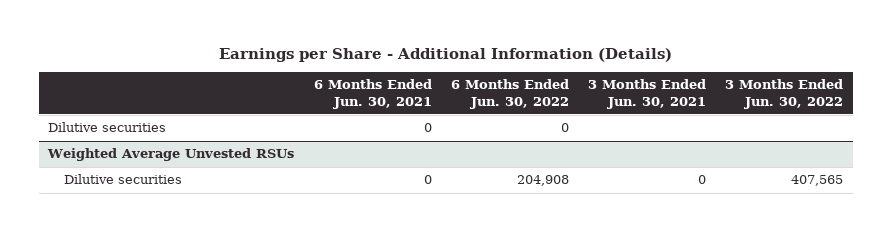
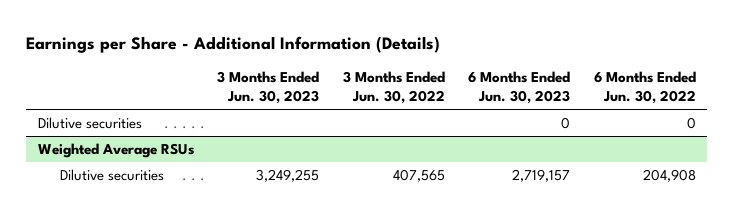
[313,79,432,109] 6 Months Ended Jun. 30, 2021 -> none
[587,79,706,109] 3 Months Ended Jun. 30, 2021 -> none
none -> [217,71,320,105] 3 Months Ended Jun. 30, 2023
none -> [468,71,571,105] 6 Months Ended Jun. 30, 2023
[47,148,295,162] Weighted Average Unvested RSUs -> [37,142,194,158] Weighted Average RSUs

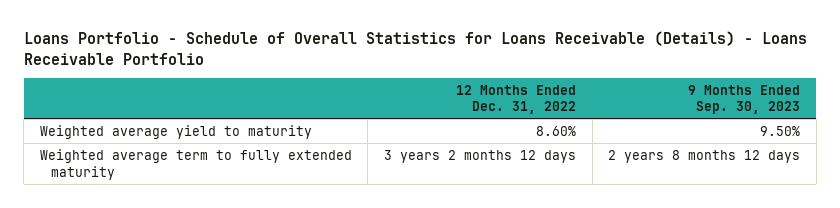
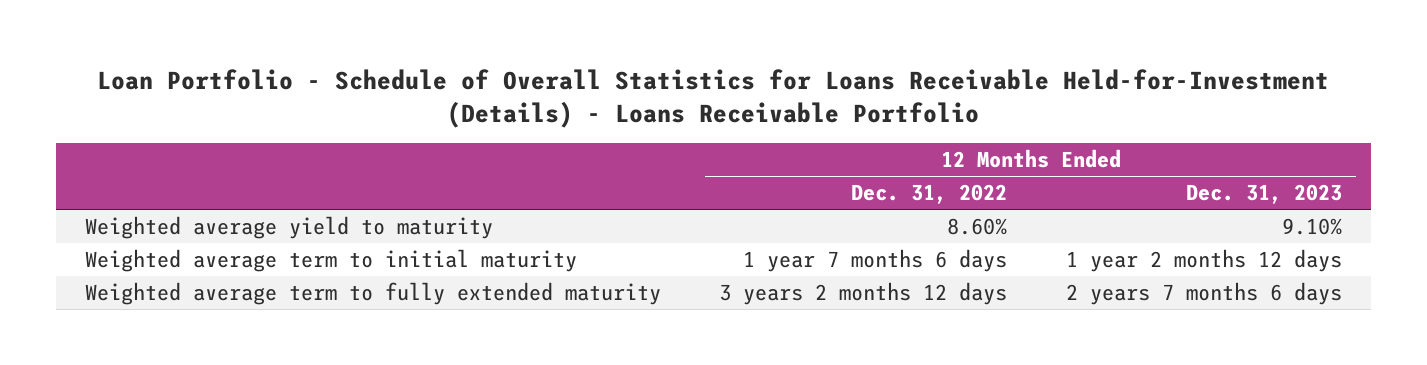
[23,31,807,65] Loans Portfolio - Schedule of Overall Statistics for Loans Receivable (Details) - Loans Receivable Portfolio -> [97,68,1330,128] Loan Portfolio - Schedule of Overall Statistics for Loans Receivable Held-for-Investment (Details) - Loans Receivable Portfolio
[688,84,801,115] 9 Months Ended Sep. 30, 2023 -> none
none -> [1185,184,1342,205] Dec. 31, 2023
none -> [85,248,578,272] Weighted average term to initial maturity

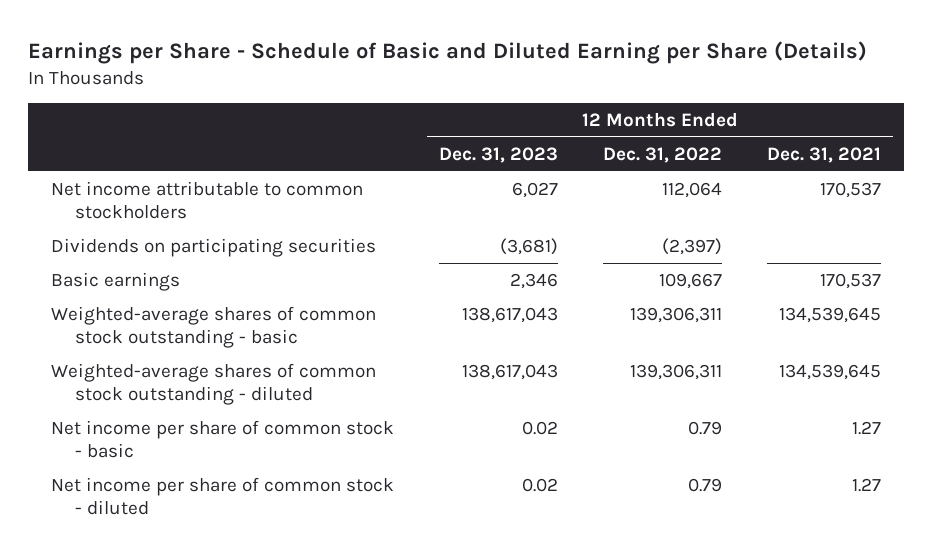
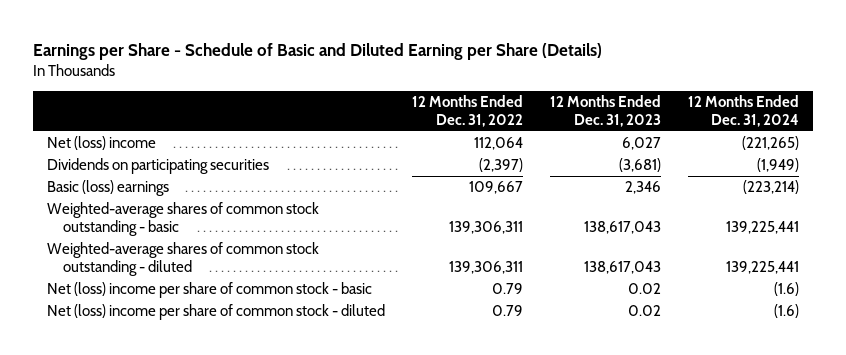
[767,146,882,163] Dec. 31, 2021 -> none
none -> [687,94,799,127] 12 Months Ended Dec. 31, 2024
[50,181,363,219] Net income attributable to common stockholders -> [46,136,156,151] Net (loss) income
[50,272,180,292] Basic earnings -> [46,180,169,197] Basic (loss) earnings
[50,420,394,458] Net income per share of common stock - basic -> [46,282,372,299] Net (loss) income per share of common stock - basic
[50,477,394,515] Net income per share of common stock - diluted -> [46,304,385,321] Net (loss) income per share of common stock - diluted

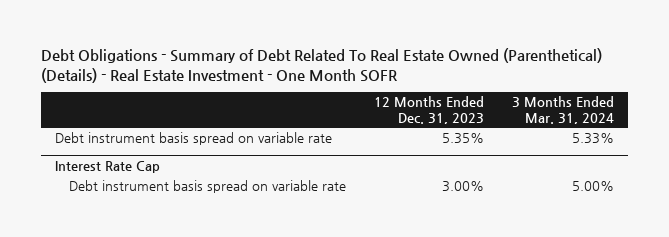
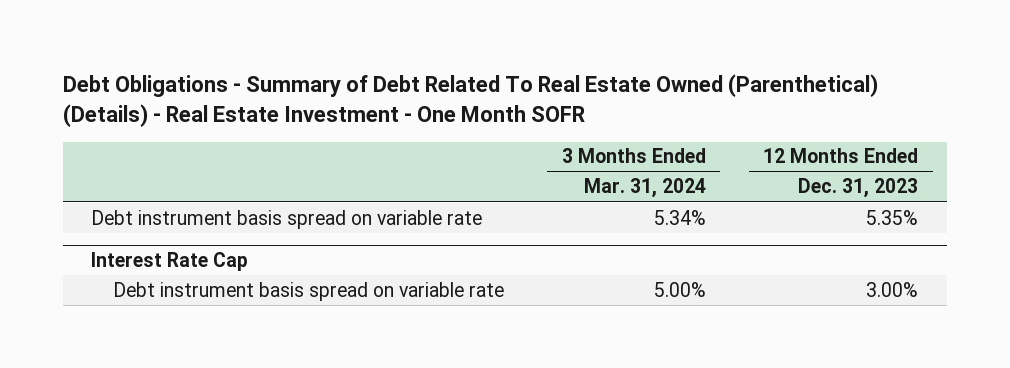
[571,133,614,145] 5.33% -> [653,209,706,225] 5.34%

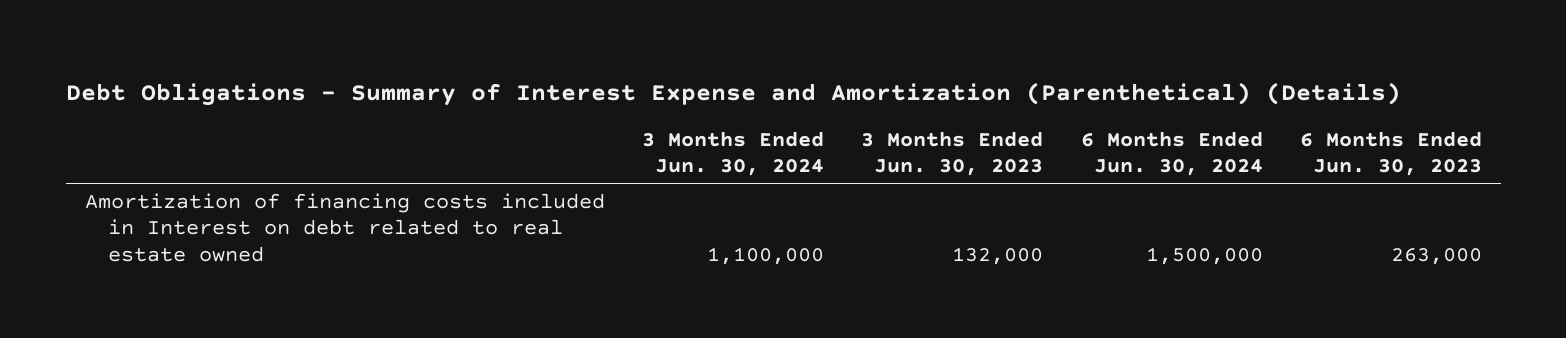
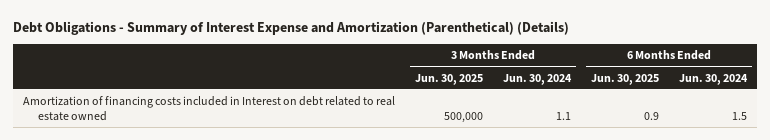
[861,130,1044,177] 3 Months Ended Jun. 30, 2023 -> none
[1299,130,1482,177] 6 Months Ended Jun. 30, 2023 -> none
none -> [415,73,484,85] Jun. 30, 2025
none -> [591,73,660,85] Jun. 30, 2025
[706,247,824,266] 1,100,000 -> [556,112,572,121] 1.1
[1145,247,1263,266] 1,500,000 -> [732,112,748,121] 1.5

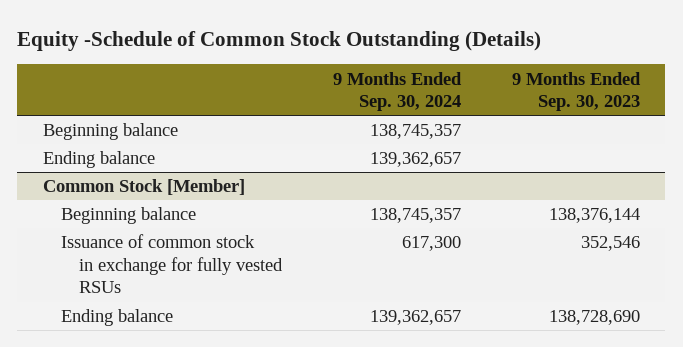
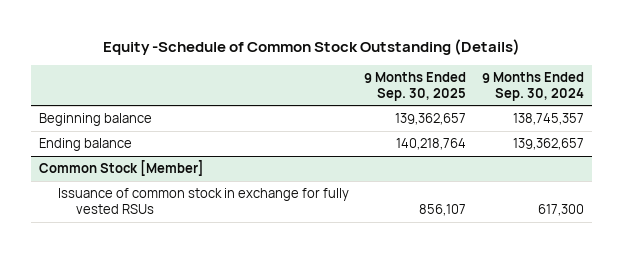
[511,71,641,112] 9 Months Ended Sep. 30, 2023 -> none
none -> [364,71,467,101] 9 Months Ended Sep. 30, 2025
[60,207,196,225] Beginning balance -> none
[60,309,173,327] Ending balance -> none

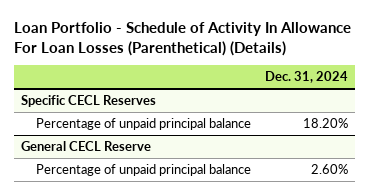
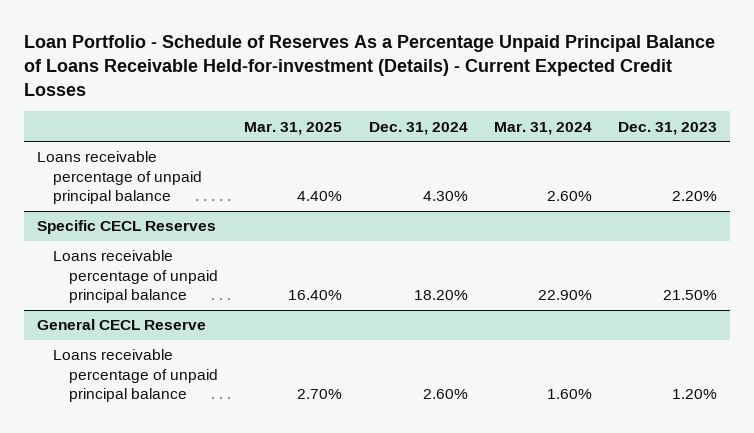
[14,22,352,56] Loan Portfolio - Schedule of Activity In Allowance For Loan Losses (Parenthetical) (Details) -> [23,34,715,96] Loan Portfolio - Schedule of Reserves As a Percentage Unpaid Principal Balance of Loans Receivable Held-for-investment (Details) - Current Expected Credit Losses
none -> [244,121,343,135] Mar. 31, 2025
none -> [493,121,592,135] Mar. 31, 2024
none -> [618,121,718,135] Dec. 31, 2023
none -> [37,151,203,205] Loans receivable percentage of unpaid principal balance
[36,117,252,130] Percentage of unpaid principal balance -> [53,250,219,304] Loans receivable percentage of unpaid principal balance
[36,163,252,176] Percentage of unpaid principal balance -> [53,349,219,403] Loans receivable percentage of unpaid principal balance

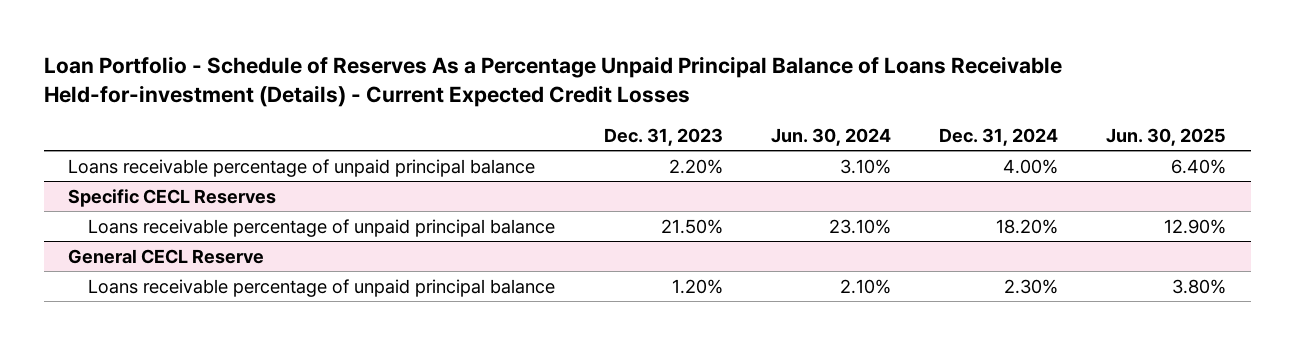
[244,121,343,135] Mar. 31, 2025 -> none
[493,121,592,135] Mar. 31, 2024 -> none
none -> [770,128,891,147] Jun. 30, 2024
none -> [1106,128,1227,147] Jun. 30, 2025
[422,191,468,202] 4.30% -> [1003,158,1059,174] 4.00%
[422,389,468,400] 2.60% -> [1004,278,1059,294] 2.30%

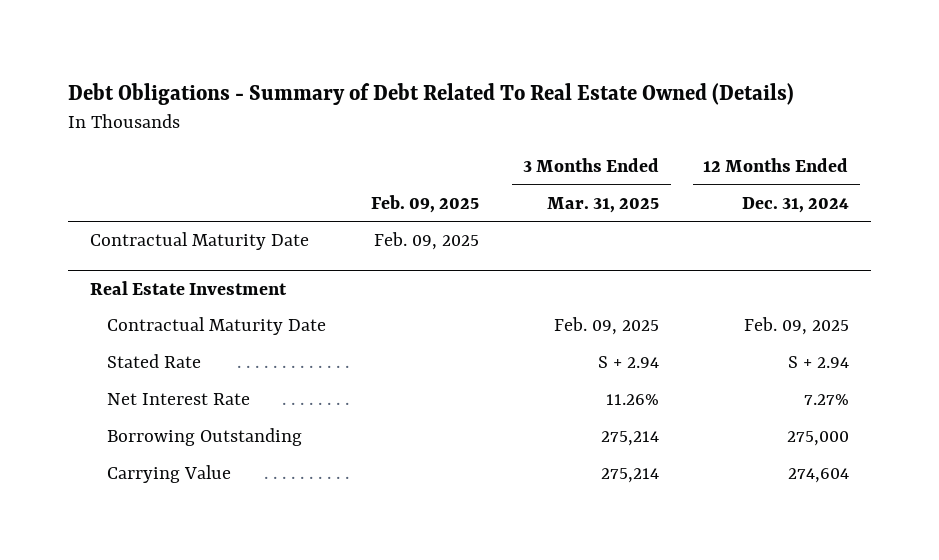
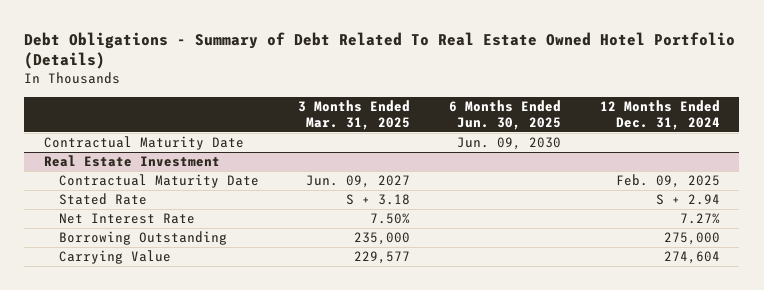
[68,82,795,105] Debt Obligations - Summary of Debt Related To Real Estate Owned (Details) -> [24,31,736,70] Debt Obligations - Summary of Debt Related To Real Estate Owned Hotel Portfolio (Details)
[370,194,479,213] Feb. 09, 2025 -> none
none -> [448,100,561,130] 6 Months Ended Jun. 30, 2025
[554,317,660,336] Feb. 09, 2025 -> [305,175,410,189] Jun. 09, 2027
[598,356,660,369] S + 2.94 -> [345,194,410,206] S + 3.18
[606,394,660,406] 11.26% -> [369,213,410,225] 7.50%
[601,431,660,447] 275,214 -> [353,232,410,246] 235,000
[601,468,660,484] 275,214 -> [353,251,410,265] 229,577

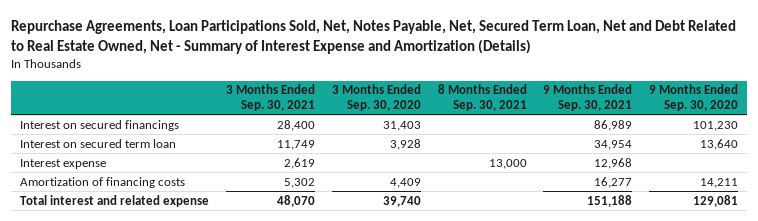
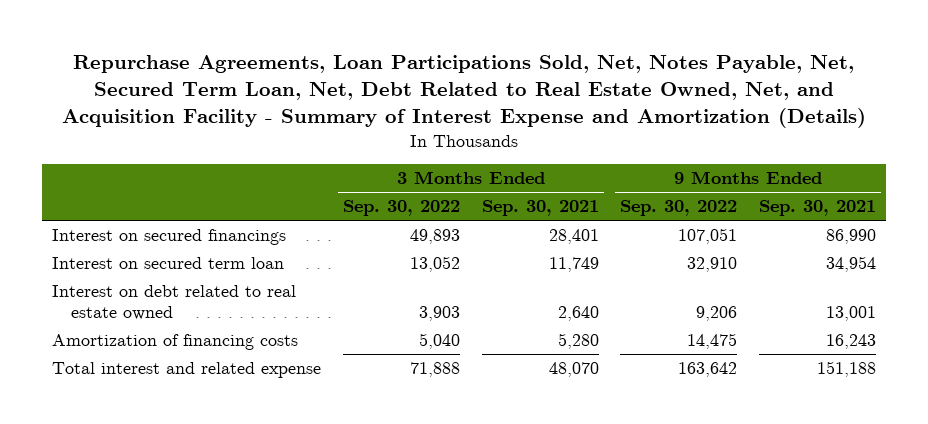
[11,20,737,54] Repurchase Agreements, Loan Participations Sold, Net, Notes Payable, Net, Secured Term Loan, Net and Debt Related to Real Estate Owned, Net - Summary of Interest Expense and Amortization (Details) -> [62,54,867,129] Repurchase Agreements, Loan Participations Sold, Net, Notes Payable, Net, Secured Term Loan, Net, Debt Related to Real Estate Owned, Net, and Acquisition Facility - Summary of Interest Expense and Amortization (Details)
[331,84,421,111] 3 Months Ended Sep. 30, 2020 -> none
[437,84,527,111] 8 Months Ended Sep. 30, 2021 -> none
[649,84,739,111] 9 Months Ended Sep. 30, 2020 -> none
none -> [342,200,460,217] Sep. 30, 2022
none -> [620,200,738,217] Sep. 30, 2022
[276,119,315,131] 28,400 -> [548,229,599,245] 28,401
[594,119,633,131] 86,989 -> [825,229,876,245] 86,990
[19,158,106,169] Interest expense -> none
none -> [52,285,297,321] Interest on debt related to real estate owned
[283,177,315,188] 5,302 -> [557,333,599,350] 5,280
[594,176,633,188] 16,277 -> [825,334,876,350] 16,243

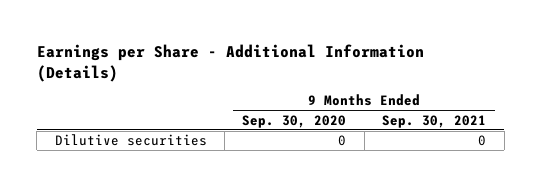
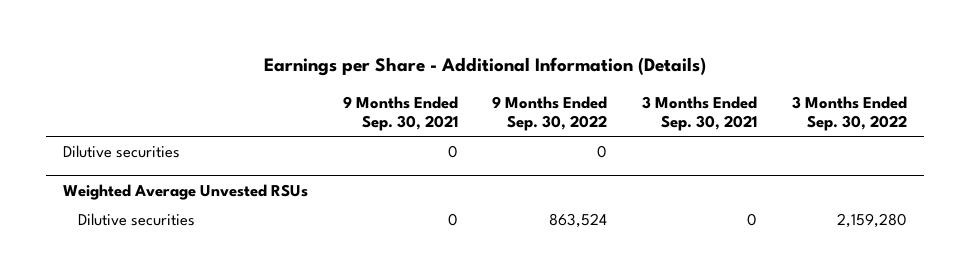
[242,114,347,128] Sep. 30, 2020 -> none
none -> [492,95,608,131] 9 Months Ended Sep. 30, 2022
none -> [641,95,757,131] 3 Months Ended Sep. 30, 2021
none -> [791,95,907,131] 3 Months Ended Sep. 30, 2022
none -> [63,183,309,200] Weighted Average Unvested RSUs
none -> [77,213,195,227] Dilutive securities

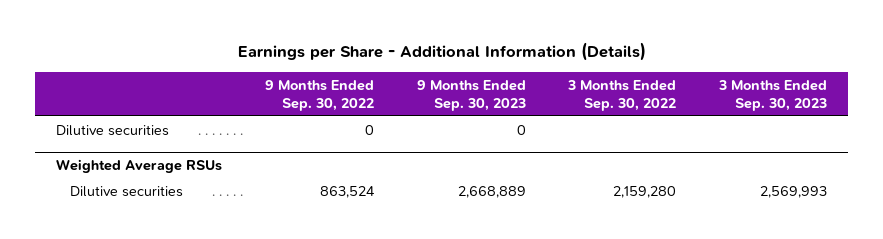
[342,95,458,131] 9 Months Ended Sep. 30, 2021 -> none
[641,95,757,131] 3 Months Ended Sep. 30, 2021 -> none
none -> [416,79,526,112] 9 Months Ended Sep. 30, 2023
none -> [717,79,827,112] 3 Months Ended Sep. 30, 2023
[63,183,309,200] Weighted Average Unvested RSUs -> [56,158,223,173] Weighted Average RSUs

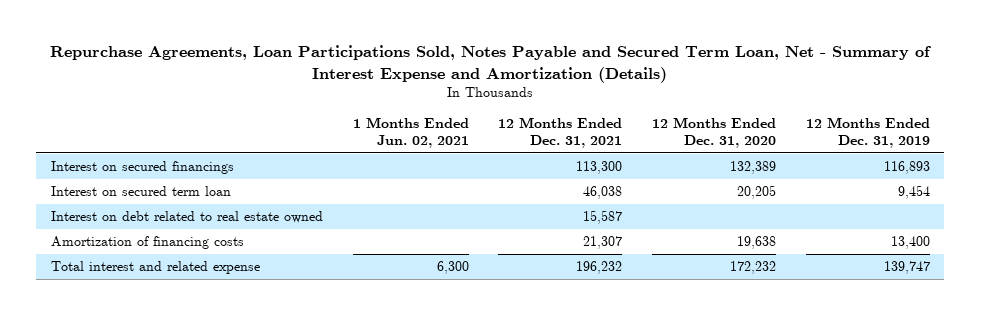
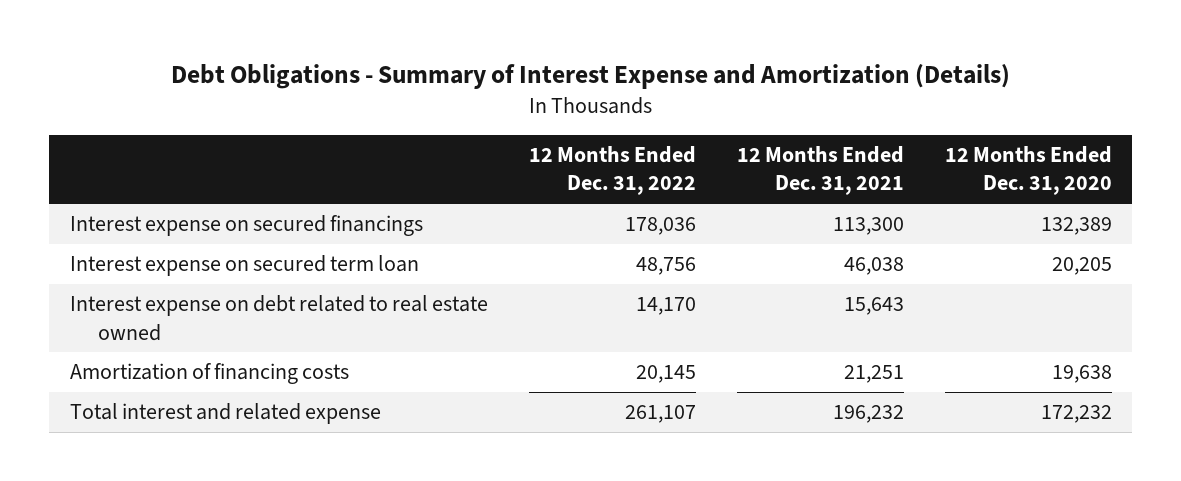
[50,45,932,83] Repurchase Agreements, Loan Participations Sold, Notes Payable and Secured Term Loan, Net - Summary of Interest Expense and Amortization (Details) -> [170,64,1010,90] Debt Obligations - Summary of Interest Expense and Amortization (Details)
[352,117,469,148] 1 Months Ended Jun. 02, 2021 -> none
[805,117,930,148] 12 Months Ended Dec. 31, 2019 -> none
none -> [528,145,696,196] 12 Months Ended Dec. 31, 2022
[50,161,234,175] Interest on secured financings -> [69,215,423,237] Interest expense on secured financings
[50,186,231,197] Interest on secured term loan -> [69,255,419,277] Interest expense on secured term loan
[50,211,323,224] Interest on debt related to real estate owned -> [69,295,488,341] Interest expense on debt related to real estate owned
[583,210,623,225] 15,587 -> [843,297,904,316] 15,643
[583,236,623,250] 21,307 -> [843,365,904,384] 21,251

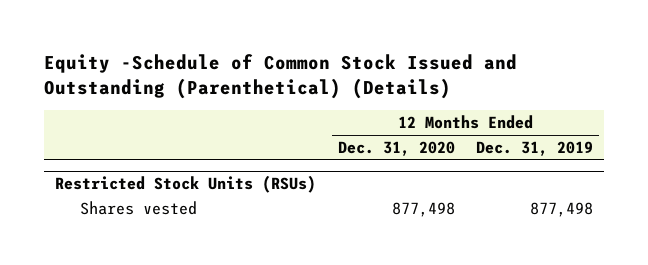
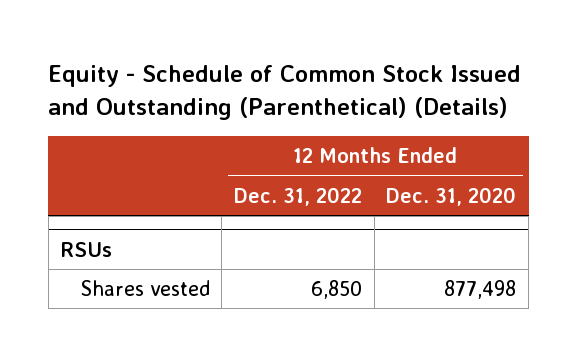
[43,53,517,100] Equity -Schedule of Common Stock Issued and Outstanding (Parenthetical) (Details) -> [48,64,522,120] Equity - Schedule of Common Stock Issued and Outstanding (Parenthetical) (Details)
[476,141,594,157] Dec. 31, 2019 -> none
none -> [234,186,363,206] Dec. 31, 2022
[54,175,316,194] Restricted Stock Units (RSUs) -> [60,241,112,257] RSUs

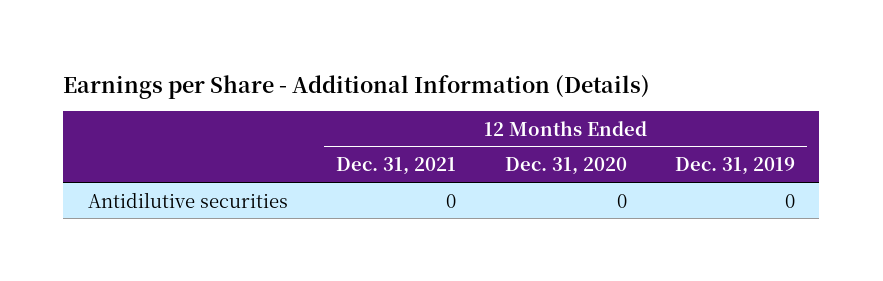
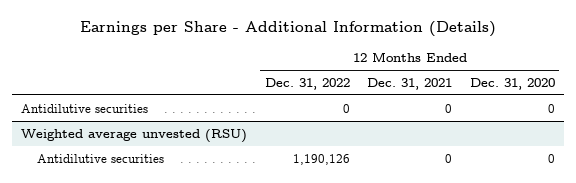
[675,157,796,176] Dec. 31, 2019 -> none
none -> [264,77,350,90] Dec. 31, 2022
none -> [21,128,248,143] Weighted average unvested (RSU)
none -> [36,153,164,163] Antidilutive securities

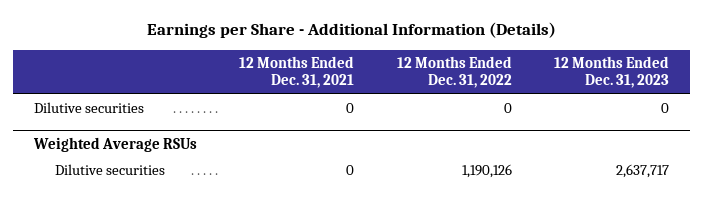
[469,77,555,90] Dec. 31, 2020 -> none
none -> [554,55,670,89] 12 Months Ended Dec. 31, 2023
[21,103,149,113] Antidilutive securities -> [33,102,144,114] Dilutive securities
[21,128,248,143] Weighted average unvested (RSU) -> [32,137,197,153] Weighted Average RSUs
[36,153,164,163] Antidilutive securities -> [55,164,166,176] Dilutive securities

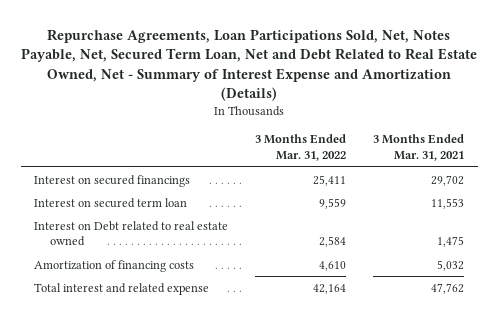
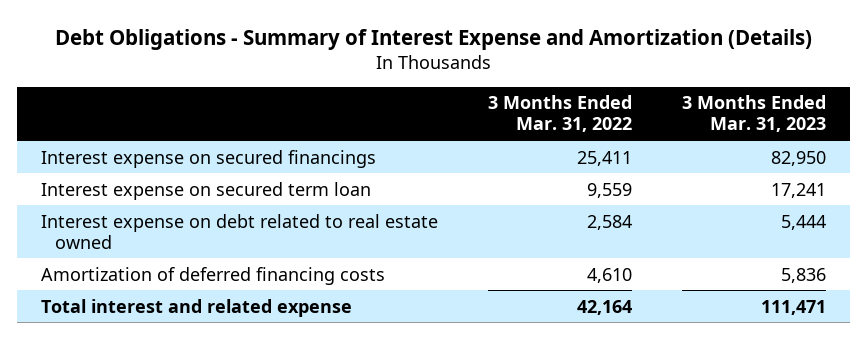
[21,29,478,102] Repurchase Agreements, Loan Participations Sold, Net, Notes Payable, Net, Secured Term Loan, Net and Debt Related to Real Estate Owned, Net - Summary of Interest Expense and Amortization (Details) -> [54,28,812,50] Debt Obligations - Summary of Interest Expense and Amortization (Details)
[373,134,465,162] 3 Months Ended Mar. 31, 2021 -> none
none -> [681,95,826,133] 3 Months Ended Mar. 31, 2023
[34,174,191,187] Interest on secured financings -> [41,149,377,168] Interest expense on secured financings
[34,197,188,208] Interest on secured term loan -> [41,181,372,200] Interest expense on secured term loan
[34,220,229,247] Interest on Debt related to real estate owned -> [41,213,439,249] Interest expense on debt related to real estate owned
[34,259,195,272] Amortization of financing costs -> [41,266,386,285] Amortization of deferred financing costs

